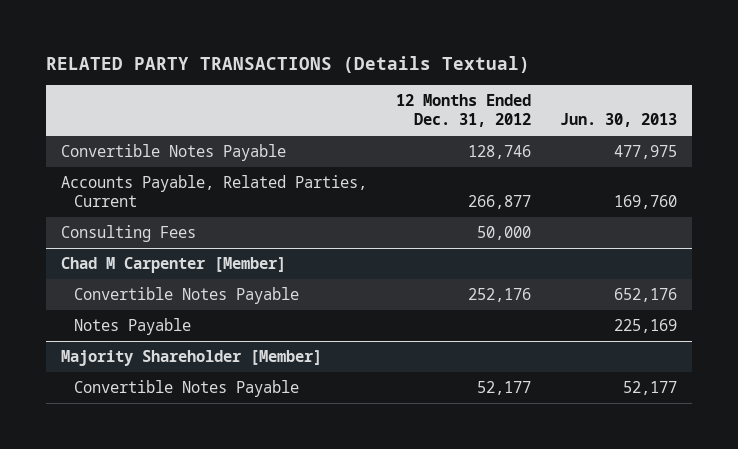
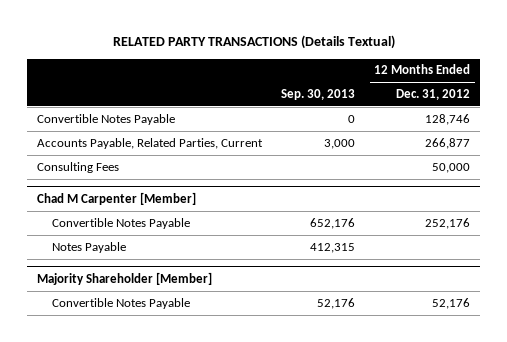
[560,113,678,128] Jun. 30, 2013 -> none
none -> [281,89,356,101] Sep. 30, 2013
[476,380,531,395] 52,177 -> [432,297,471,309] 52,176

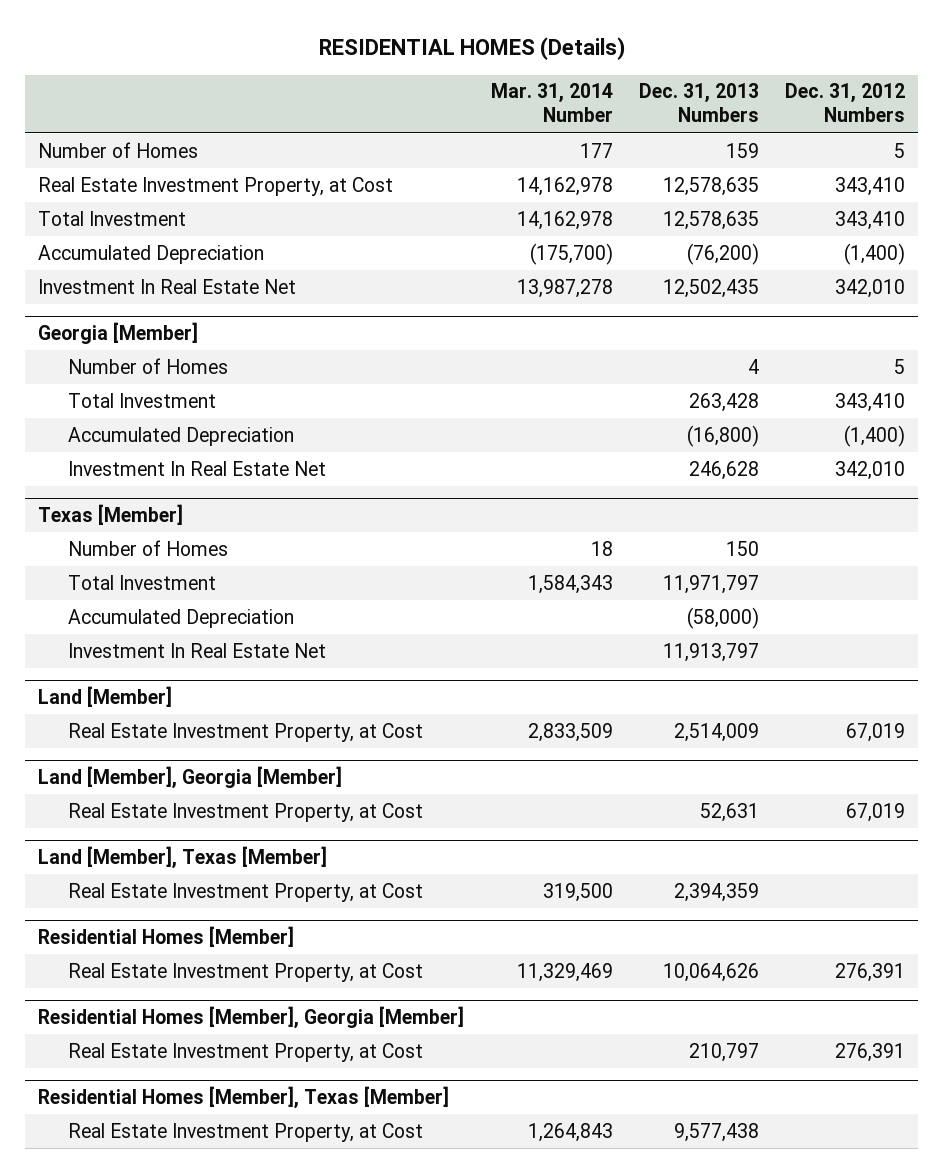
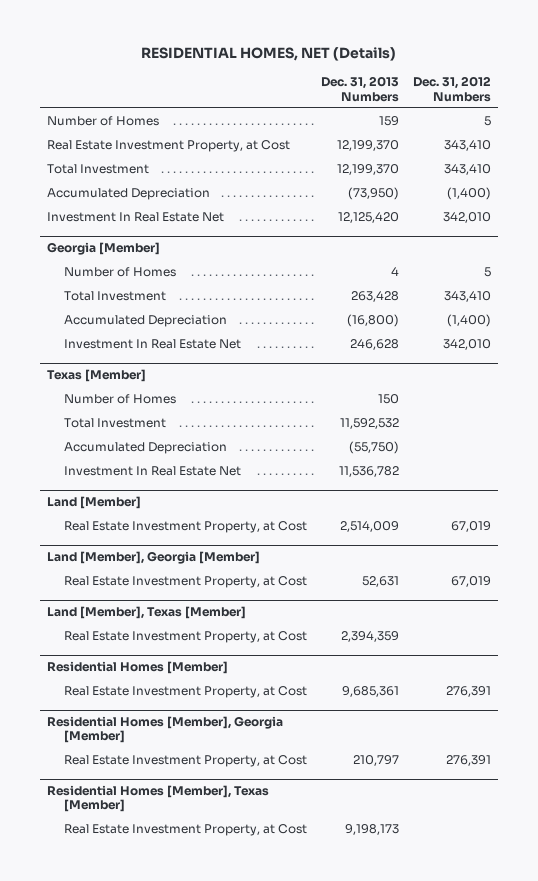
[318,37,625,61] RESIDENTIAL HOMES (Details) -> [140,47,396,62] RESIDENTIAL HOMES, NET (Details)
[490,83,613,123] Mar. 31, 2014 Number -> none
[662,176,759,196] 12,578,635 -> [337,140,400,152] 12,199,370
[662,210,759,230] 12,578,635 -> [337,164,400,176] 12,199,370
[686,242,759,265] (76,200) -> [348,187,400,201] (73,950)
[662,278,759,298] 12,502,435 -> [338,212,400,224] 12,125,420
[662,574,759,594] 11,971,797 -> [340,418,400,430] 11,592,532
[686,606,759,629] (58,000) -> [349,441,400,455] (55,750)
[662,642,759,662] 11,913,797 -> [339,466,400,478] 11,536,782
[662,962,759,982] 10,064,626 -> [342,686,400,698] 9,685,361
[673,1122,759,1142] 9,577,438 -> [345,824,400,836] 9,198,173

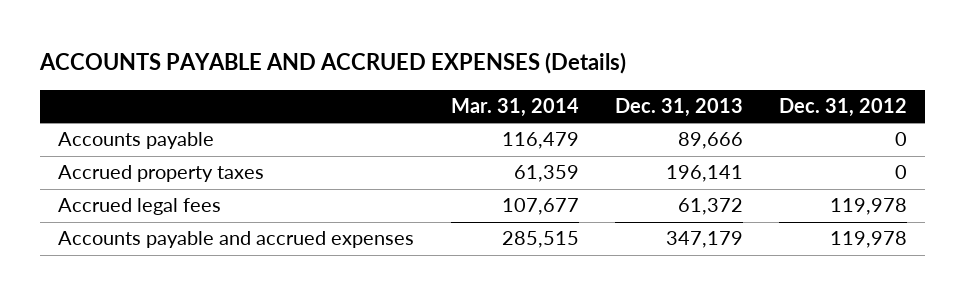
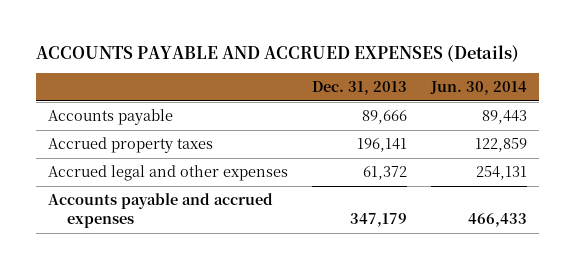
[450,97,579,117] Mar. 31, 2014 -> none
[779,97,908,117] Dec. 31, 2012 -> none
none -> [429,81,527,96] Jun. 30, 2014
[58,198,222,216] Accrued legal fees -> [47,165,288,182] Accrued legal and other expenses

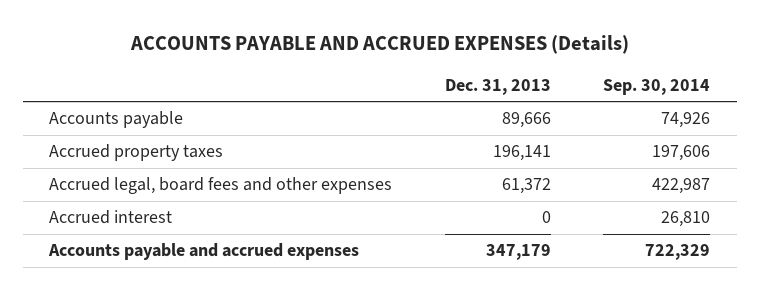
[429,81,527,96] Jun. 30, 2014 -> none
none -> [603,78,711,95] Sep. 30, 2014
[47,165,288,182] Accrued legal and other expenses -> [49,177,393,195] Accrued legal, board fees and other expenses
none -> [49,210,173,225] Accrued interest

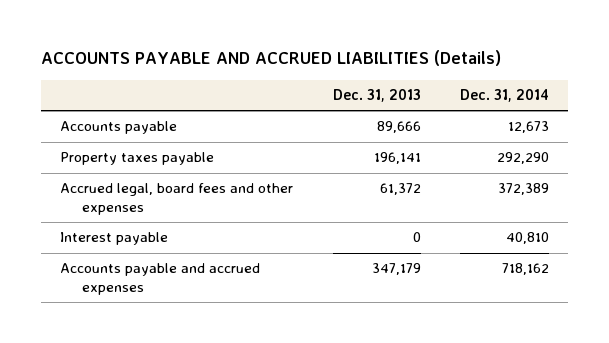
[129,35,629,55] ACCOUNTS PAYABLE AND ACCRUED EXPENSES (Details) -> [40,50,501,67] ACCOUNTS PAYABLE AND ACCRUED LIABILITIES (Details)
[603,78,711,95] Sep. 30, 2014 -> none
none -> [459,88,549,102] Dec. 31, 2014
[49,144,224,162] Accrued property taxes -> [60,152,215,166] Property taxes payable
[49,210,173,225] Accrued interest -> [60,232,169,246] Interest payable

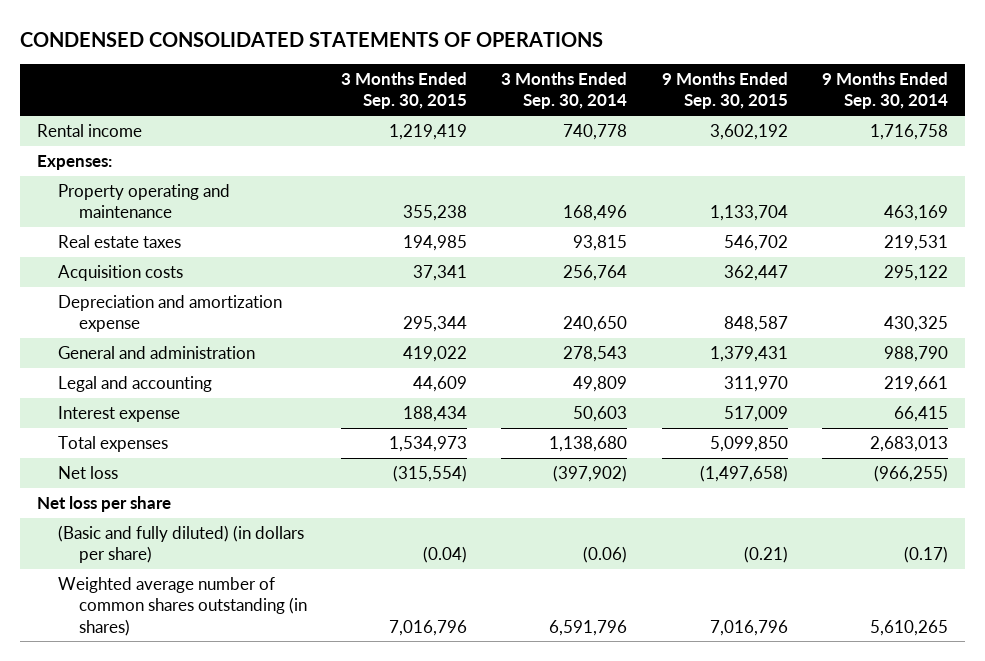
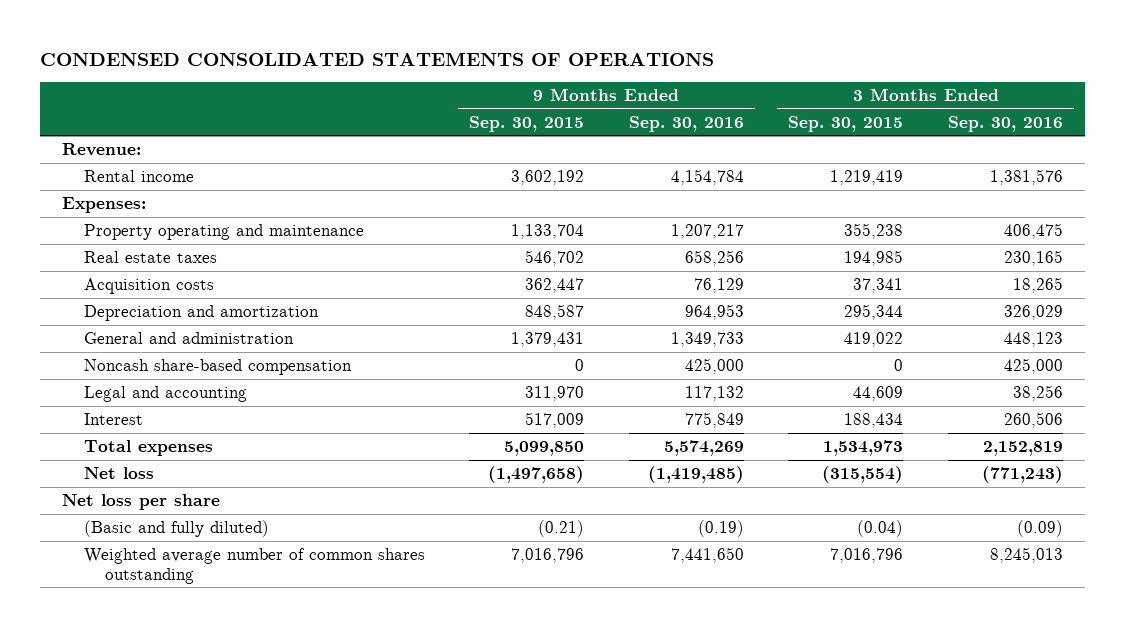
[501,72,628,110] 3 Months Ended Sep. 30, 2014 -> none
[821,72,948,110] 9 Months Ended Sep. 30, 2014 -> none
none -> [628,115,744,132] Sep. 30, 2016
none -> [947,115,1063,132] Sep. 30, 2016
none -> [62,143,142,157] Revenue:
[58,295,283,333] Depreciation and amortization expense -> [83,305,319,322] Depreciation and amortization
none -> [83,359,352,376] Noncash share-based compensation
[58,406,181,423] Interest expense -> [83,413,143,426] Interest
[58,525,305,564] (Basic and fully diluted) (in dollars per share) -> [83,520,269,538] (Basic and fully diluted)
[58,577,308,636] Weighted average number of common shares outstanding (in shares) -> [83,548,425,584] Weighted average number of common shares outstanding

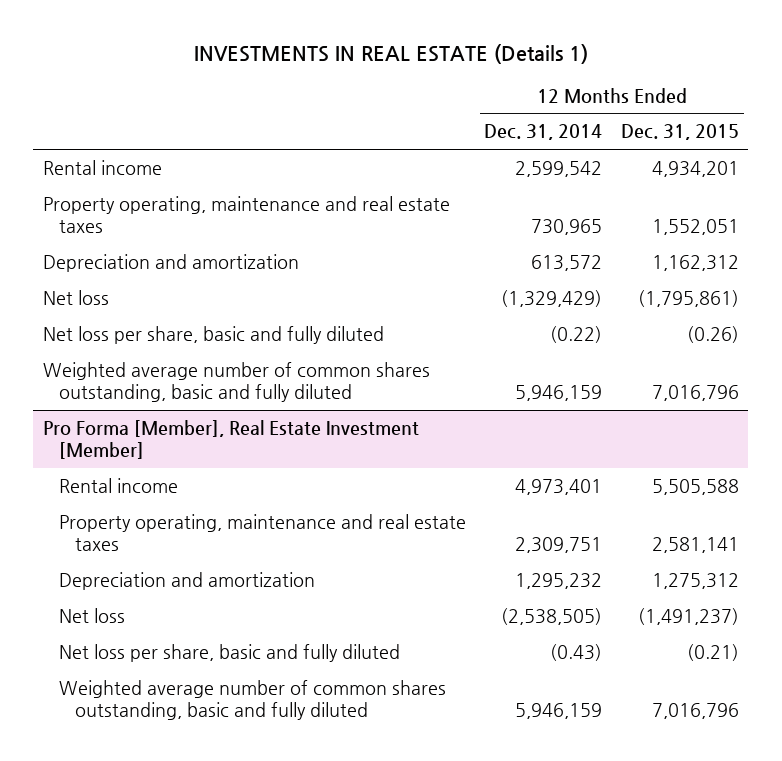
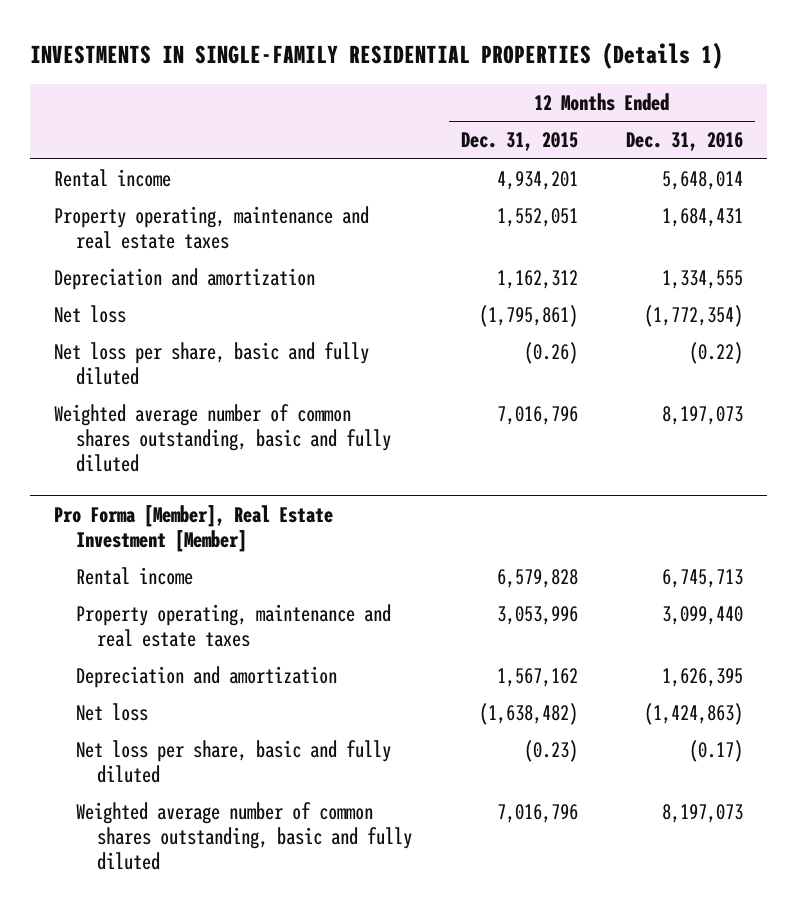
[193,44,588,65] INVESTMENTS IN REAL ESTATE (Details 1) -> [30,41,724,69] INVESTMENTS IN SINGLE-FAMILY RESIDENTIAL PROPERTIES (Details 1)
[484,124,603,141] Dec. 31, 2014 -> none
none -> [626,132,744,152] Dec. 31, 2016
[651,479,739,496] 5,505,588 -> [496,569,578,589] 6,579,828
[651,537,739,554] 2,581,141 -> [496,606,578,626] 3,053,996
[651,573,739,590] 1,275,312 -> [496,668,578,688] 1,567,162
[637,608,739,626] (1,491,237) -> [478,703,578,726] (1,638,482)
[686,644,739,662] (0.21) -> [523,740,578,763] (0.23)

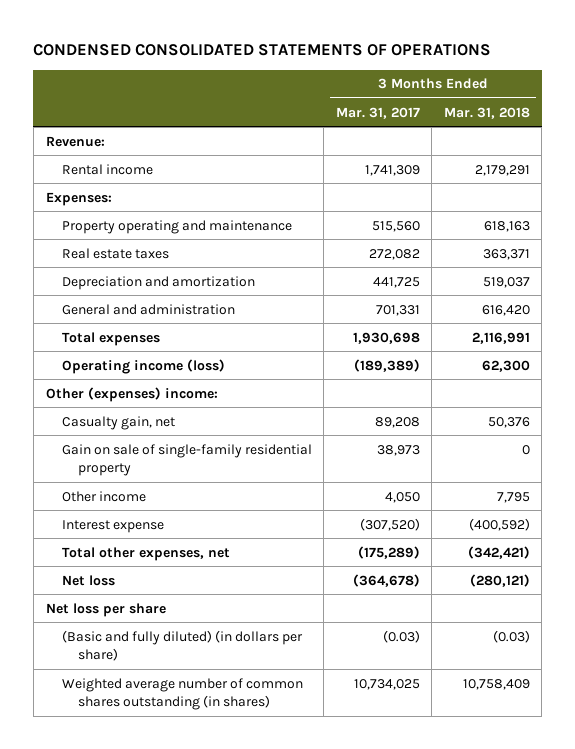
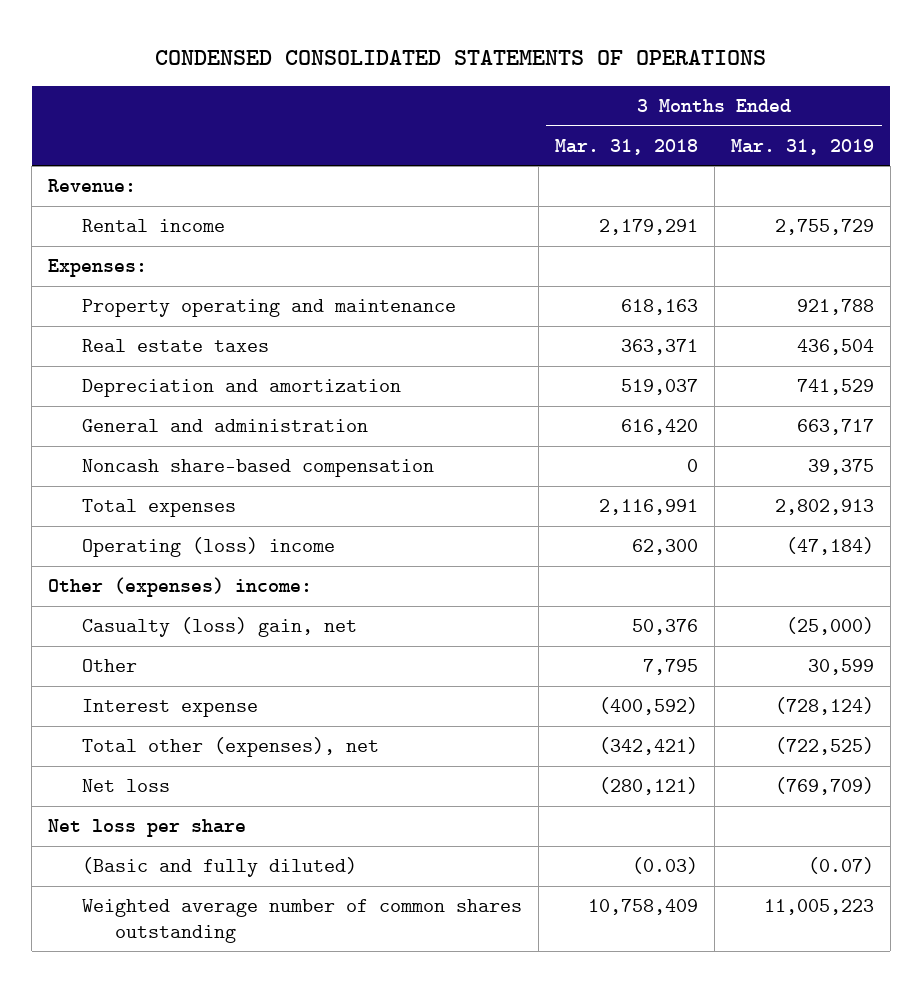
[335,106,420,119] Mar. 31, 2017 -> none
none -> [730,138,874,155] Mar. 31, 2019
none -> [81,459,434,478] Noncash share-based compensation
[61,358,225,374] Operating income (loss) -> [81,537,335,558] Operating (loss) income
[61,443,312,476] Gain on sale of single-family residential property -> none
[61,415,175,430] Casualty gain, net -> [81,617,357,638] Casualty (loss) gain, net
[61,490,146,502] Other income -> [81,659,137,673] Other
[61,546,230,561] Total other expenses, net -> [81,737,379,758] Total other (expenses), net
[61,629,303,661] (Basic and fully diluted) (in dollars per share) -> [81,857,357,878] (Basic and fully diluted)
[61,677,303,710] Weighted average number of common shares outstanding (in shares) -> [81,899,522,943] Weighted average number of common shares outstanding

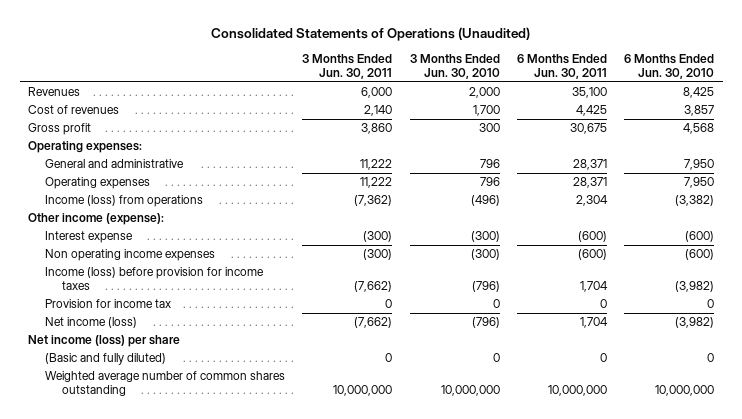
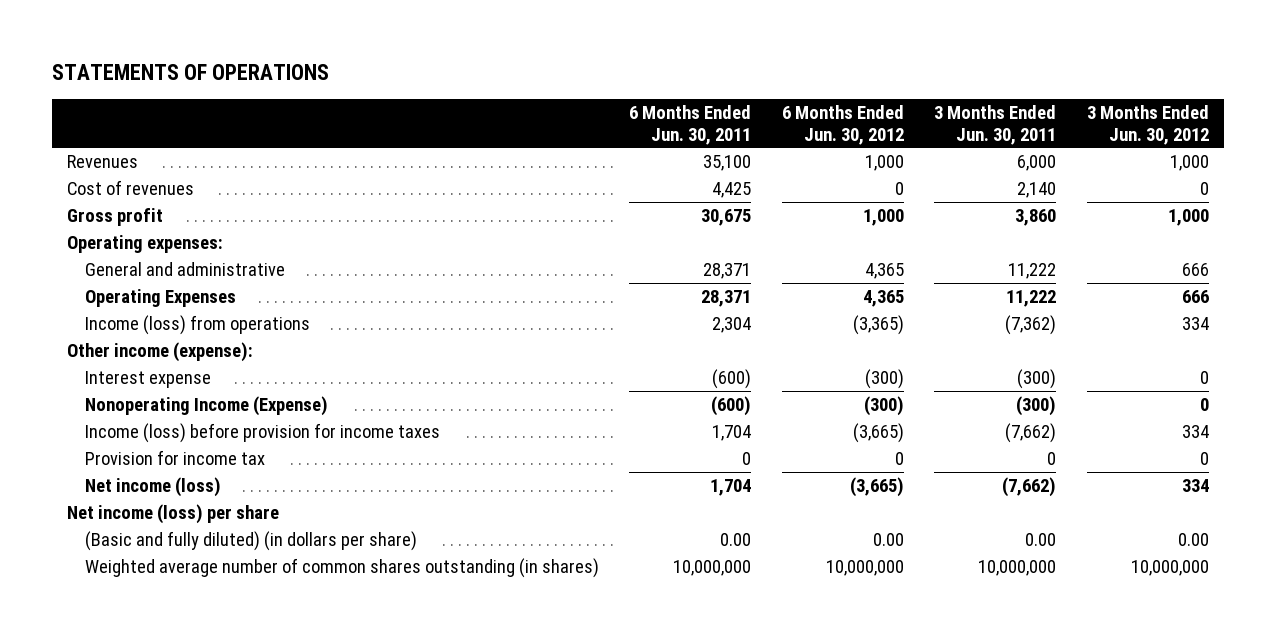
[211,27,531,42] Consolidated Statements of Operations (Unaudited) -> [51,64,329,81] STATEMENTS OF OPERATIONS
[409,54,500,80] 3 Months Ended Jun. 30, 2010 -> none
[624,54,715,80] 6 Months Ended Jun. 30, 2010 -> none
none -> [781,105,904,145] 6 Months Ended Jun. 30, 2012
none -> [1086,105,1209,145] 3 Months Ended Jun. 30, 2012
[45,177,151,190] Operating expenses -> [84,288,236,307] Operating Expenses
[45,249,216,262] Non operating income expenses -> [84,395,328,416] Nonoperating Income (Expense)
[45,353,167,366] (Basic and fully diluted) -> [84,530,417,551] (Basic and fully diluted) (in dollars per share)
[385,353,393,363] 0 -> [1025,532,1057,546] 0.00
[599,353,607,363] 0 -> [720,532,752,546] 0.00
[45,371,286,397] Weighted average number of common shares outstanding -> [84,557,599,578] Weighted average number of common shares outstanding (in shares)

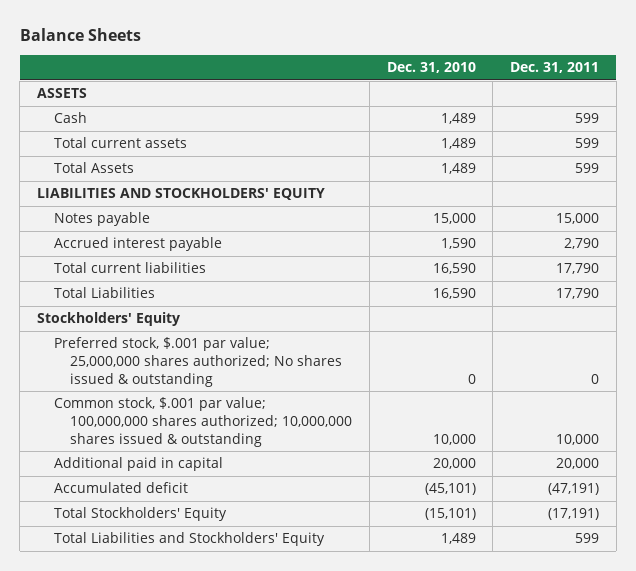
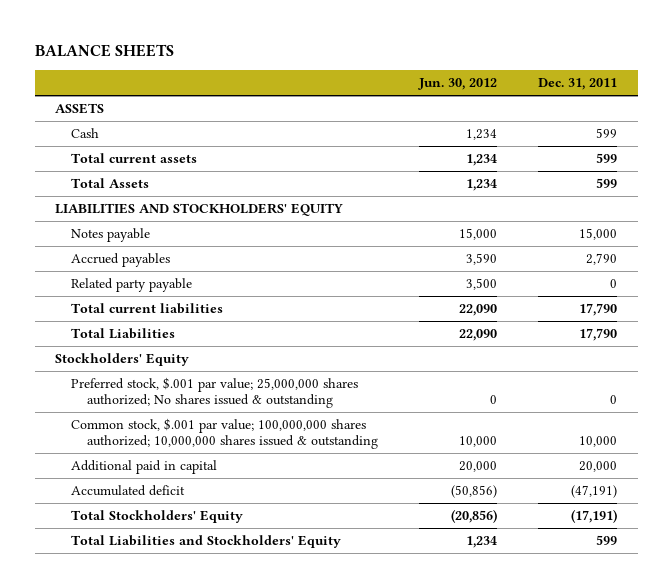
[19,28,141,42] Balance Sheets -> [34,44,174,58] BALANCE SHEETS
[386,62,476,74] Dec. 31, 2010 -> none
none -> [418,78,498,91] Jun. 30, 2012
[53,237,222,252] Accrued interest payable -> [71,252,171,267] Accrued payables
none -> [71,277,193,292] Related party payable

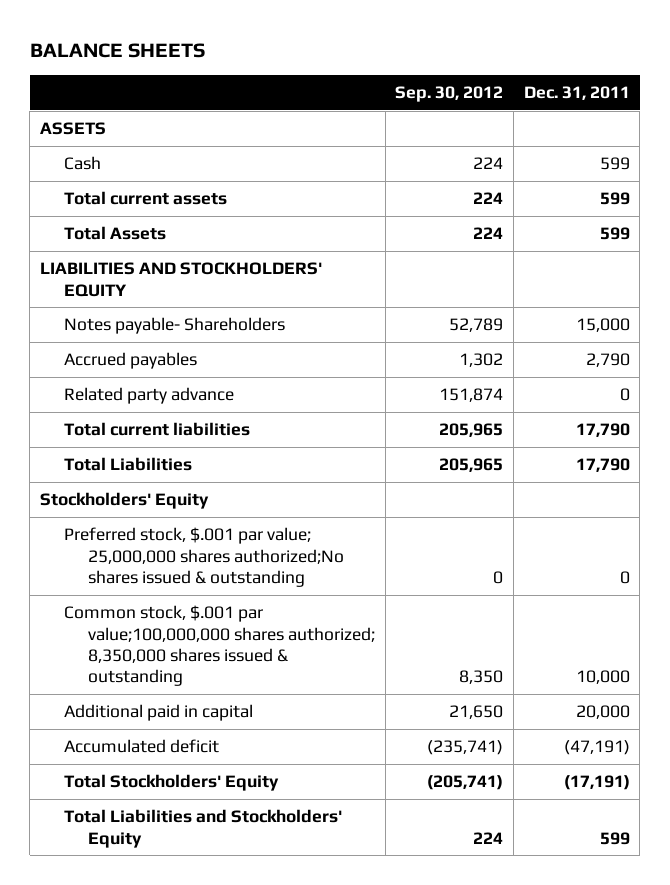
[418,78,498,91] Jun. 30, 2012 -> none
none -> [395,86,504,103] Sep. 30, 2012
[71,227,151,242] Notes payable -> [63,317,285,335] Notes payable- Shareholders
[71,277,193,292] Related party payable -> [63,387,234,405] Related party advance
[71,376,359,409] Preferred stock, $.001 par value; 25,000,000 shares authorized; No shares issued & outstanding -> [63,527,345,587] Preferred stock, $.001 par value; 25,000,000 shares authorized;No shares issued & outstanding
[71,417,379,450] Common stock, $.001 par value; 100,000,000 shares authorized; 10,000,000 shares issued & outstanding -> [63,605,376,687] Common stock, $.001 par value;100,000,000 shares authorized; 8,350,000 shares issued & outstanding

